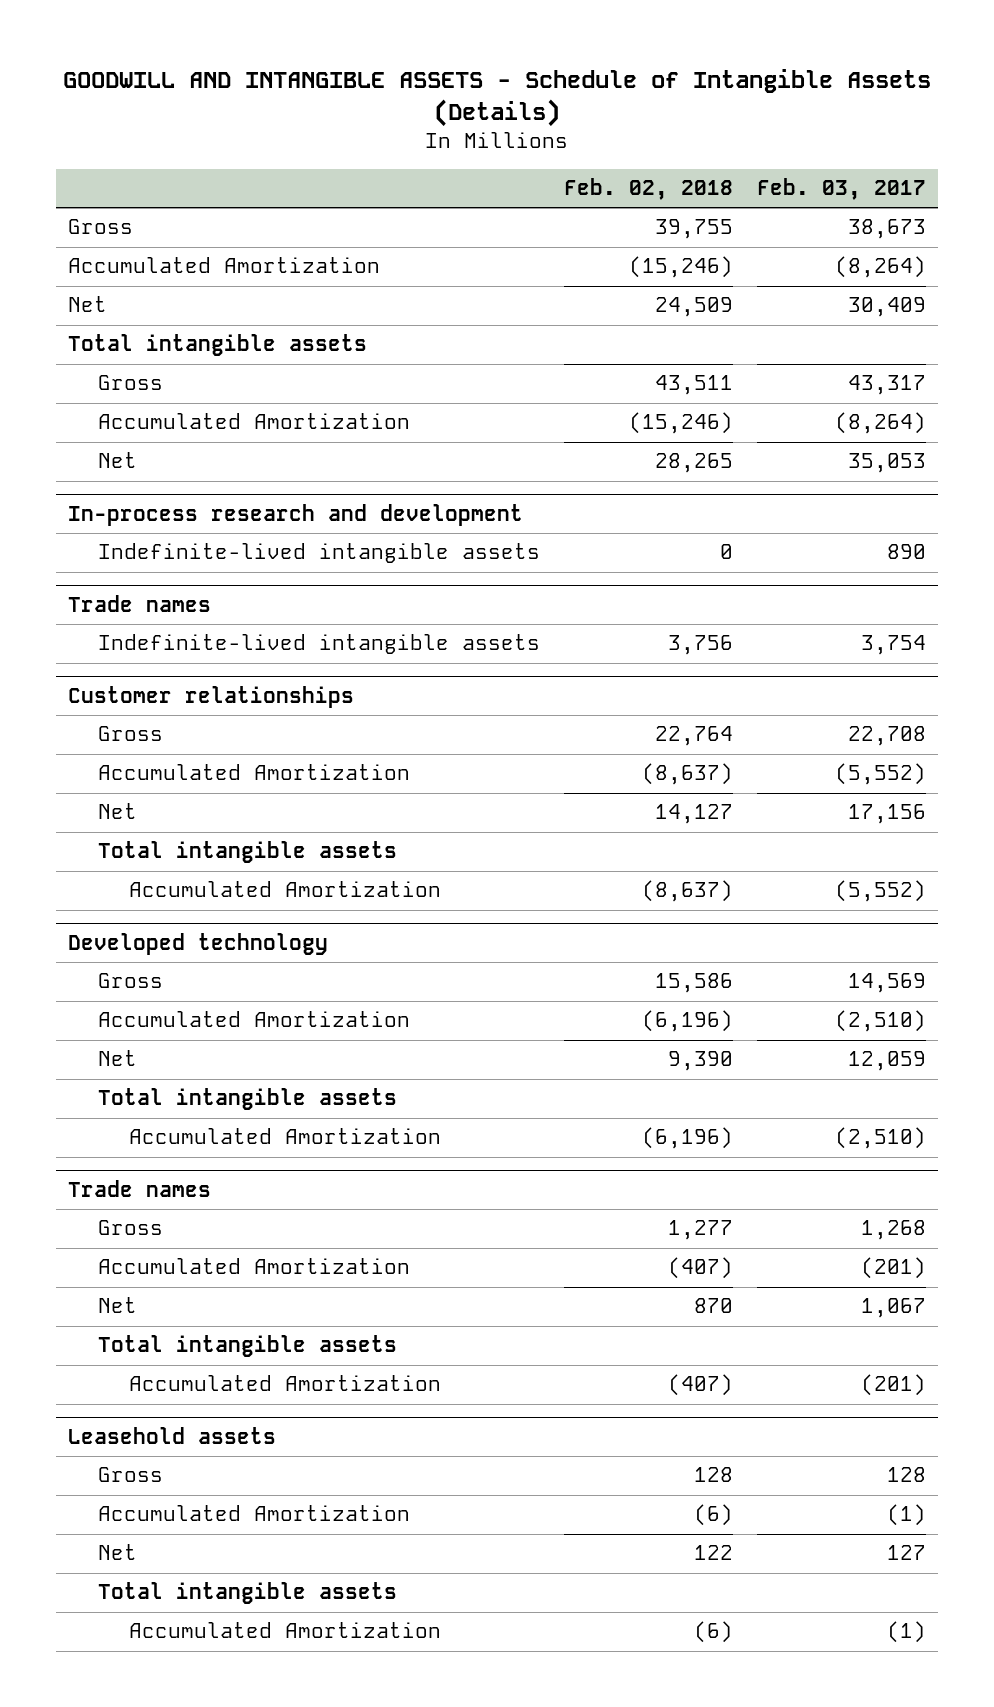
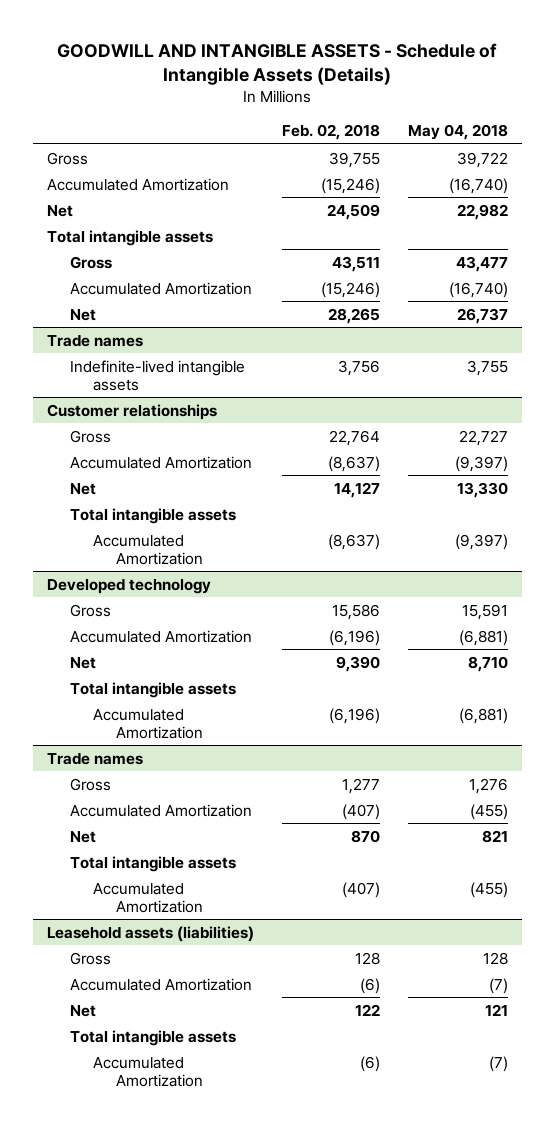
[757,178,927,201] Feb. 03, 2017 -> none
none -> [407,124,508,141] May 04, 2018
[68,503,524,526] In-process research and development -> none
[98,543,541,564] Indefinite-lived intangible assets -> none
[68,1426,277,1444] Leasehold assets -> [47,925,255,942] Leasehold assets (liabilities)

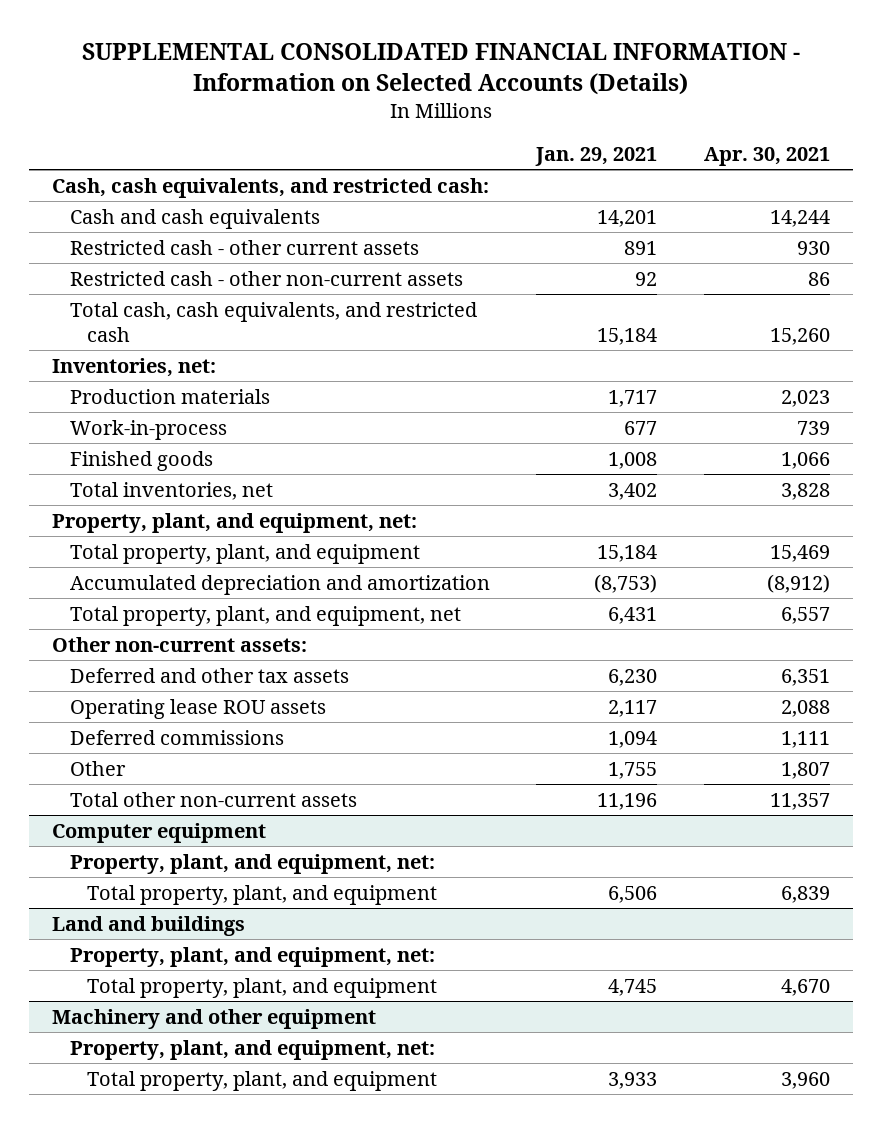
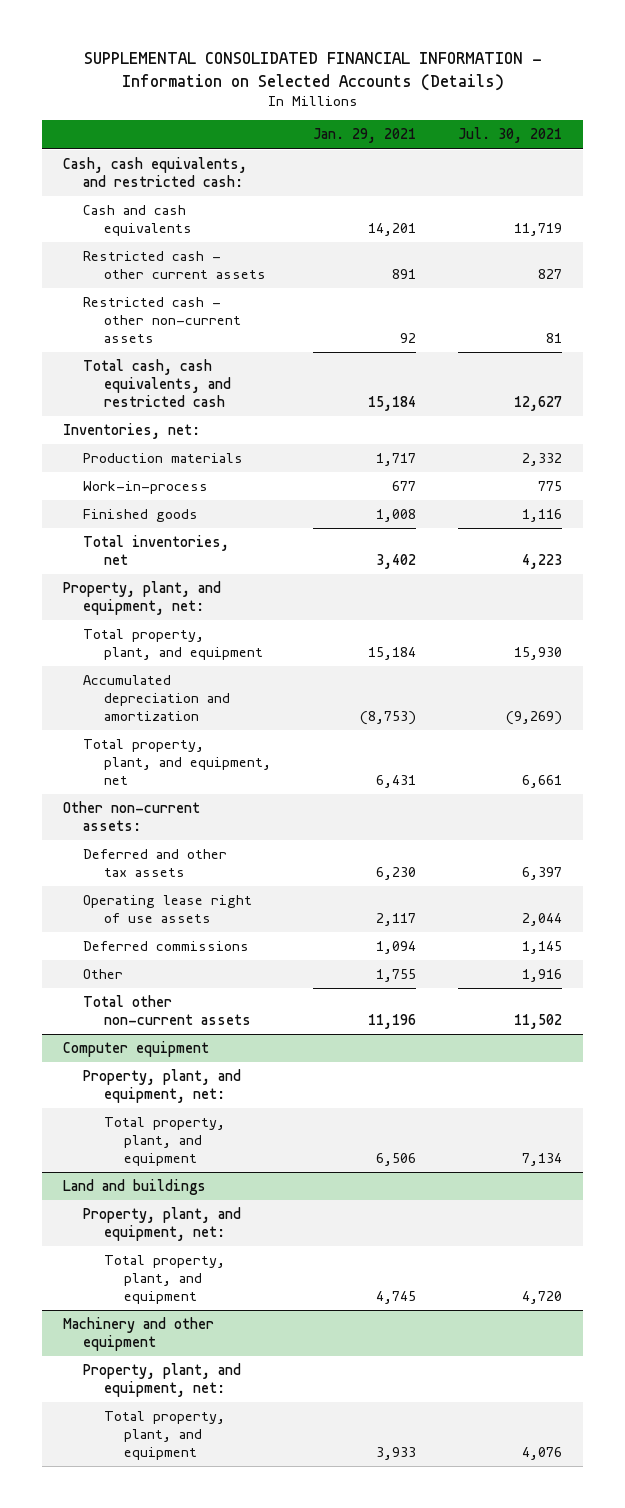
[703,146,830,166] Apr. 30, 2021 -> none
none -> [458,127,563,144] Jul. 30, 2021
[69,698,326,719] Operating lease ROU assets -> [83,895,253,924] Operating lease right of use assets

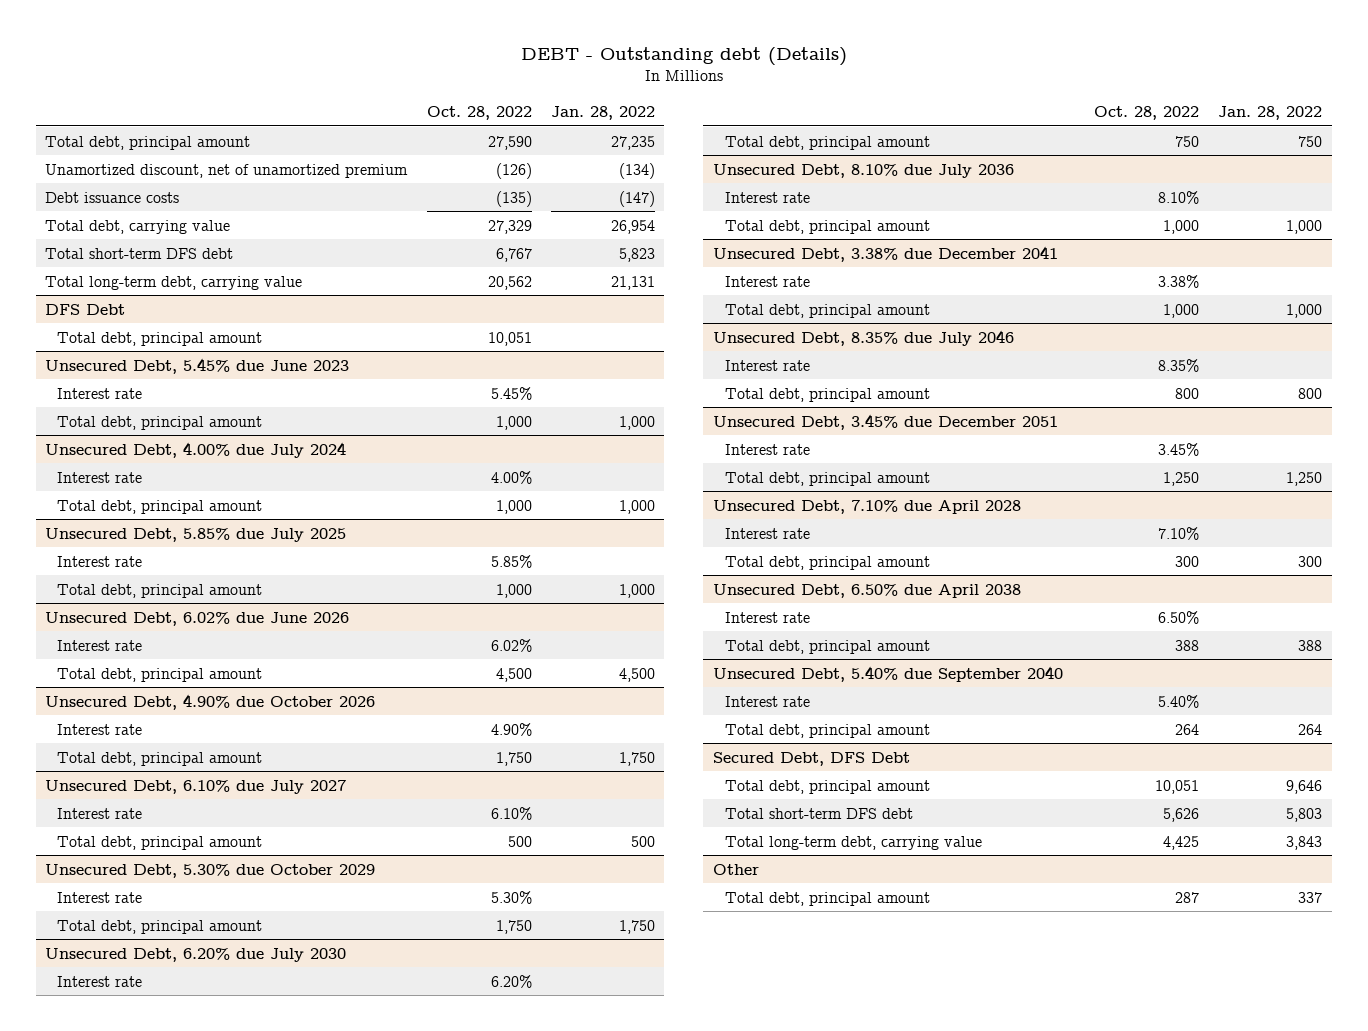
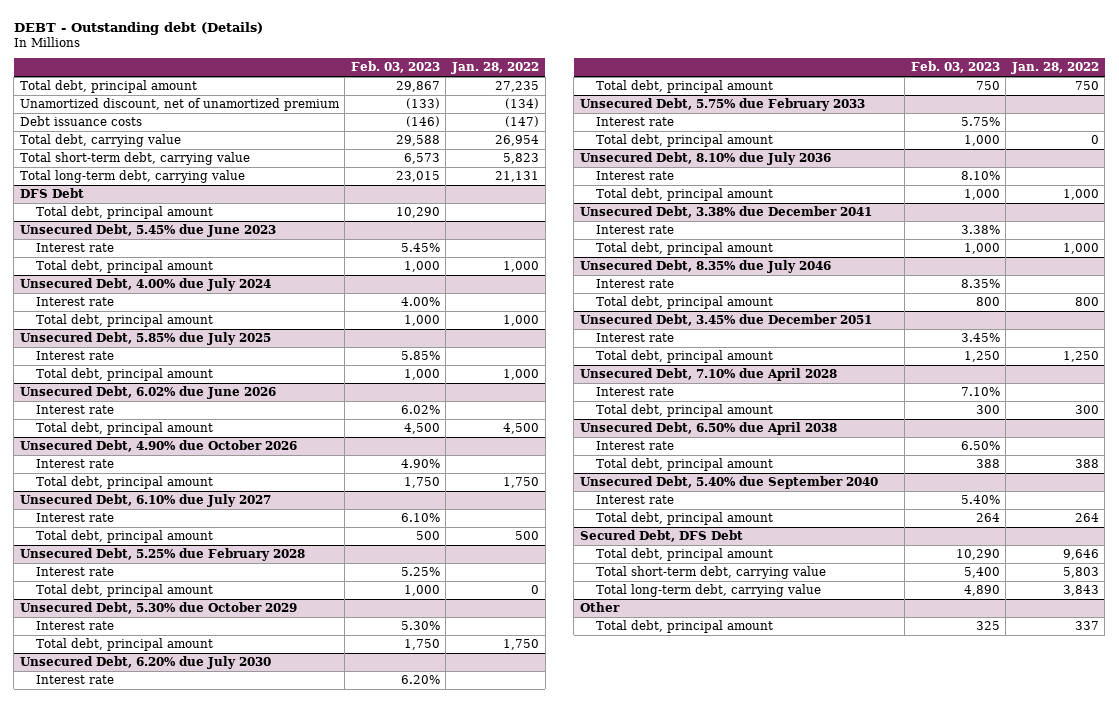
[426,105,532,120] Oct. 28, 2022 -> none
none -> [350,61,440,74] Feb. 03, 2023
[45,247,234,259] Total short-term DFS debt -> [19,152,250,166] Total short-term debt, carrying value
none -> [19,548,305,562] Unsecured Debt, 5.25% due February 2028
none -> [35,567,114,577] Interest rate
none -> [35,584,213,598] Total debt, principal amount
none -> [579,98,865,112] Unsecured Debt, 5.75% due February 2033
none -> [595,117,674,127] Interest rate
none -> [595,134,773,148] Total debt, principal amount
[724,807,913,819] Total short-term DFS debt -> [595,566,826,580] Total short-term debt, carrying value

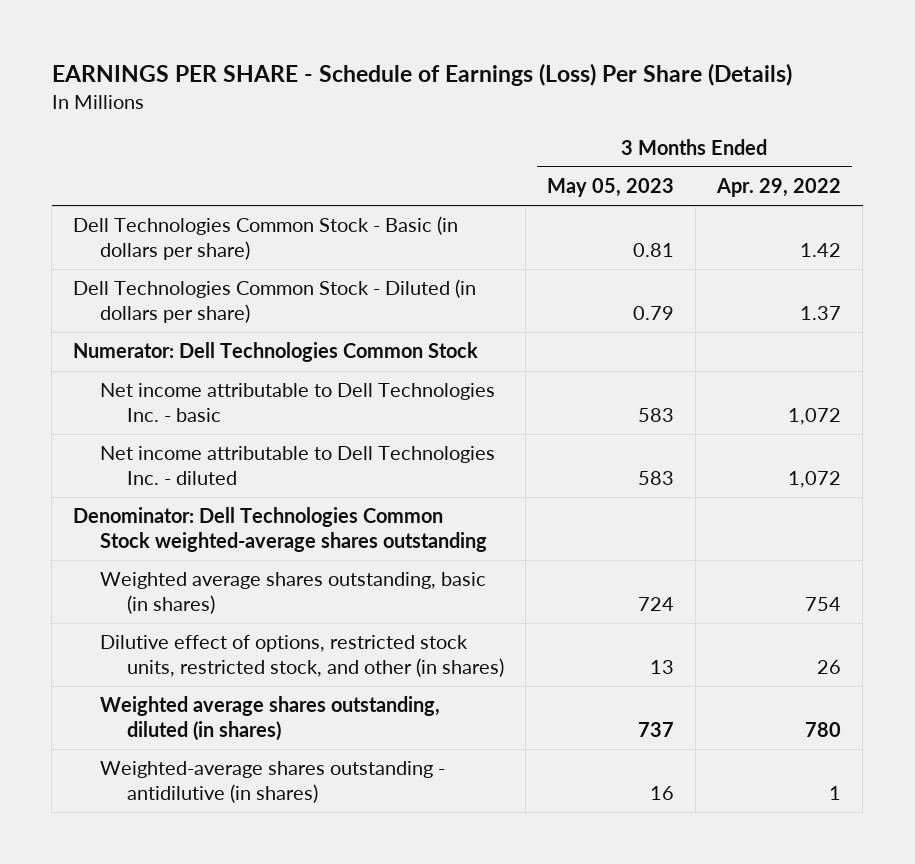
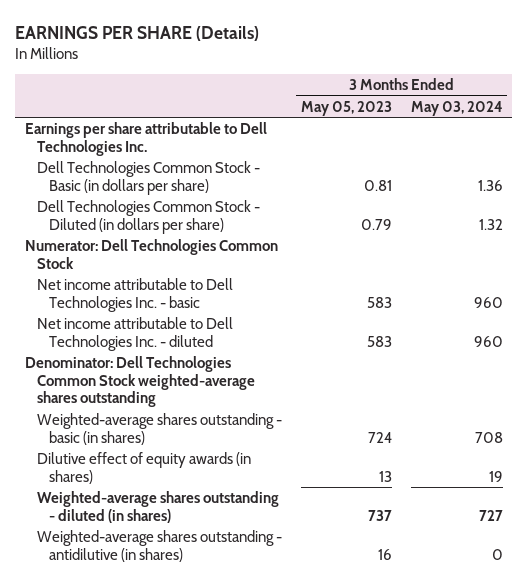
[51,63,792,87] EARNINGS PER SHARE - Schedule of Earnings (Loss) Per Share (Details) -> [15,25,260,41] EARNINGS PER SHARE (Details)
[716,178,842,198] Apr. 29, 2022 -> none
none -> [410,100,503,116] May 03, 2024
none -> [24,122,267,156] Earnings per share attributable to Dell Technologies Inc.
[100,572,487,615] Weighted average shares outstanding, basic (in shares) -> [36,413,282,445] Weighted-average shares outstanding - basic (in shares)
[100,635,505,678] Dilutive effect of options, restricted stock units, restricted stock, and other (in shares) -> [36,452,251,484] Dilutive effect of equity awards (in shares)
[100,696,441,742] Weighted average shares outstanding, diluted (in shares) -> [36,491,279,523] Weighted-average shares outstanding - diluted (in shares)

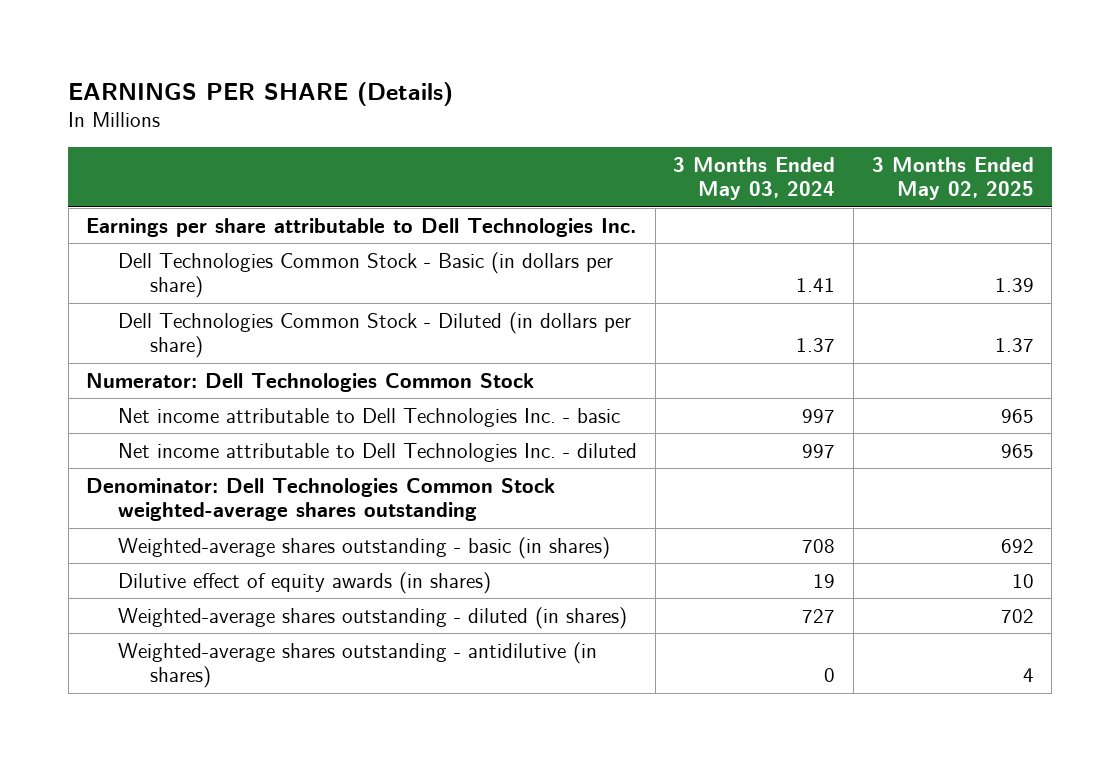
[300,100,392,116] May 05, 2023 -> none
none -> [871,157,1034,201] 3 Months Ended May 02, 2025
[477,179,503,191] 1.36 -> [796,278,836,293] 1.41
[478,218,503,230] 1.32 -> [796,338,836,353] 1.37
[473,296,503,308] 960 -> [802,408,836,423] 997
[473,335,503,347] 960 -> [802,443,836,458] 997

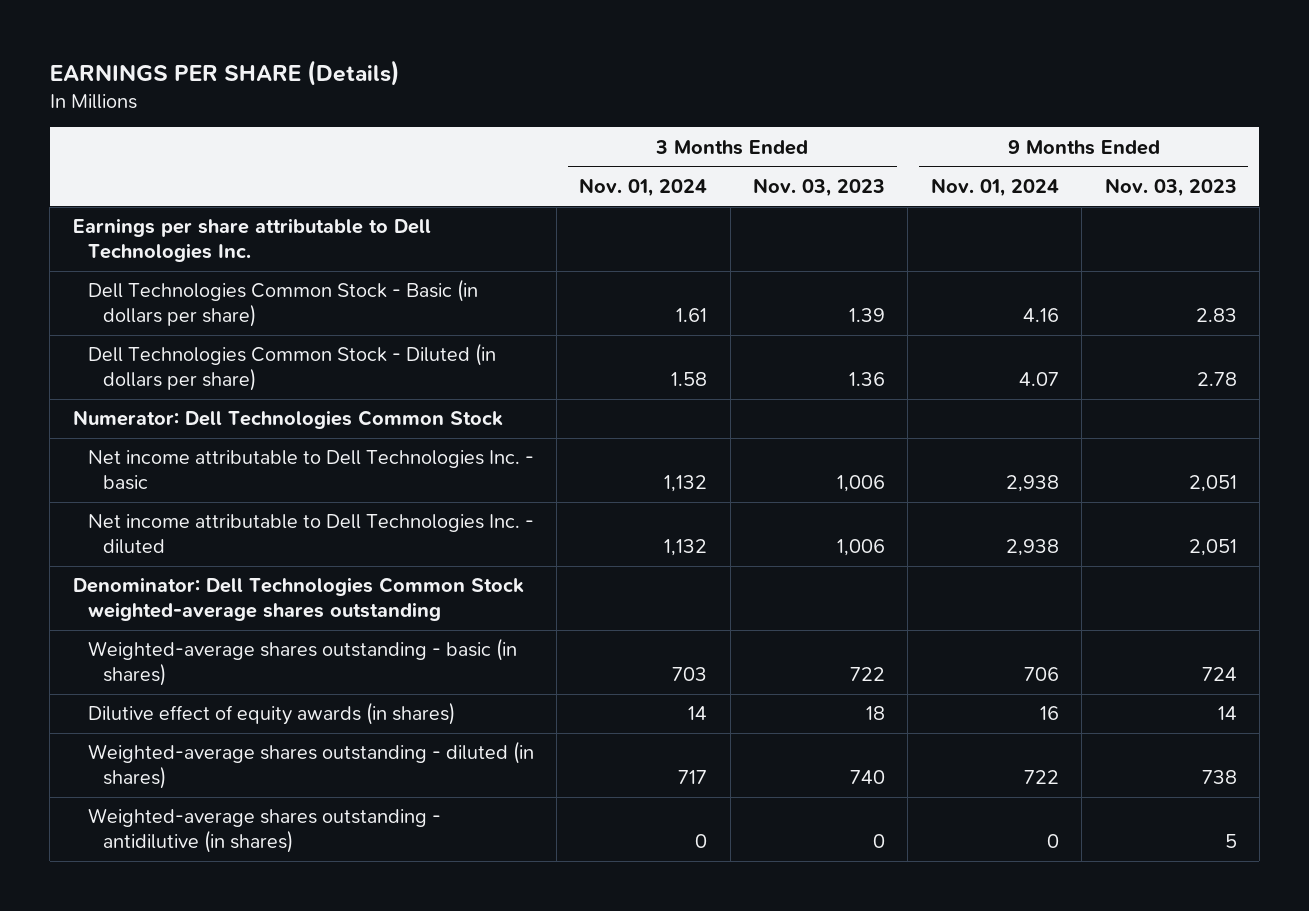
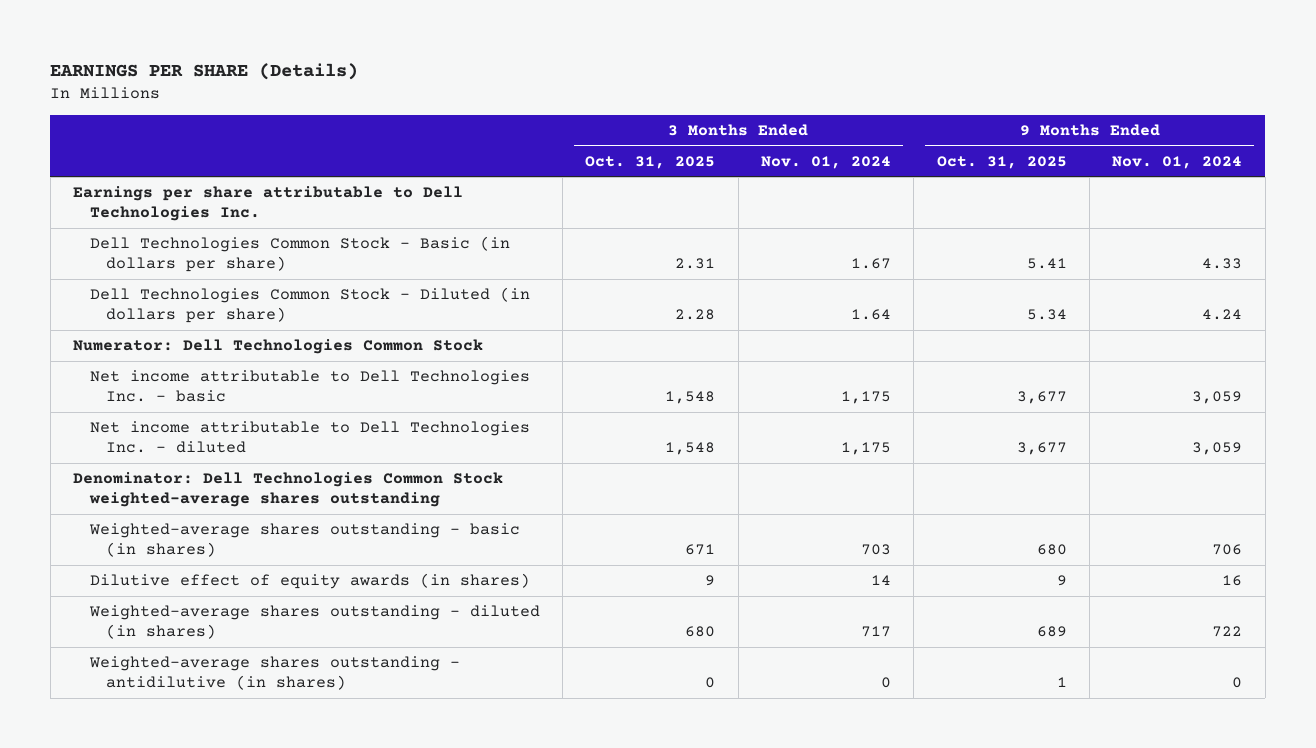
[753,178,886,198] Nov. 03, 2023 -> none
[1104,178,1237,198] Nov. 03, 2023 -> none
none -> [585,155,716,169] Oct. 31, 2025
none -> [936,155,1067,169] Oct. 31, 2025
[676,307,708,322] 1.61 -> [851,258,892,270] 1.67
[1022,307,1059,322] 4.16 -> [1202,258,1243,270] 4.33
[671,371,708,386] 1.58 -> [851,309,892,321] 1.64
[1018,371,1059,386] 4.07 -> [1202,309,1243,321] 4.24
[664,474,708,492] 1,132 -> [841,391,892,405] 1,175
[1005,474,1059,492] 2,938 -> [1192,391,1243,405] 3,059
[664,538,708,556] 1,132 -> [841,442,892,456] 1,175
[1005,538,1059,556] 2,938 -> [1192,442,1243,456] 3,059

